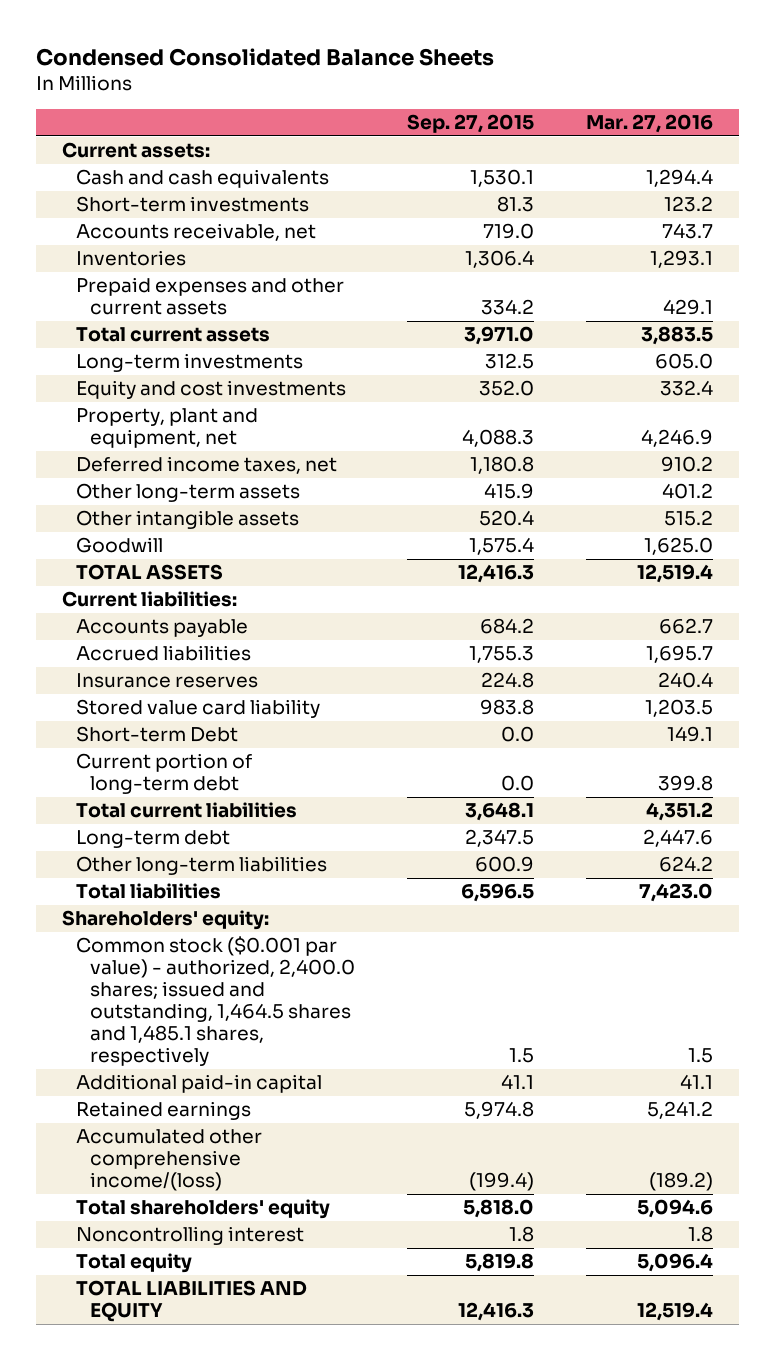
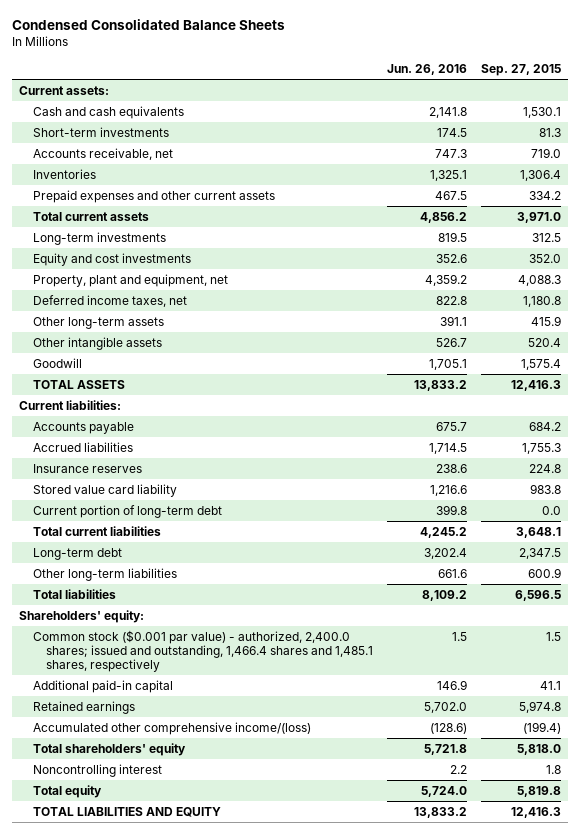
[585,114,713,134] Mar. 27, 2016 -> none
none -> [387,63,468,75] Jun. 26, 2016
[75,726,238,743] Short-term Debt -> none
[75,936,355,1067] Common stock ($0.001 par value) - authorized, 2,400.0 shares; issued and outstanding, 1,464.5 shares and 1,485.1 shares, respectively -> [32,630,374,672] Common stock ($0.001 par value) - authorized, 2,400.0 shares; issued and outstanding, 1,466.4 shares and 1,485.1 shares, respectively

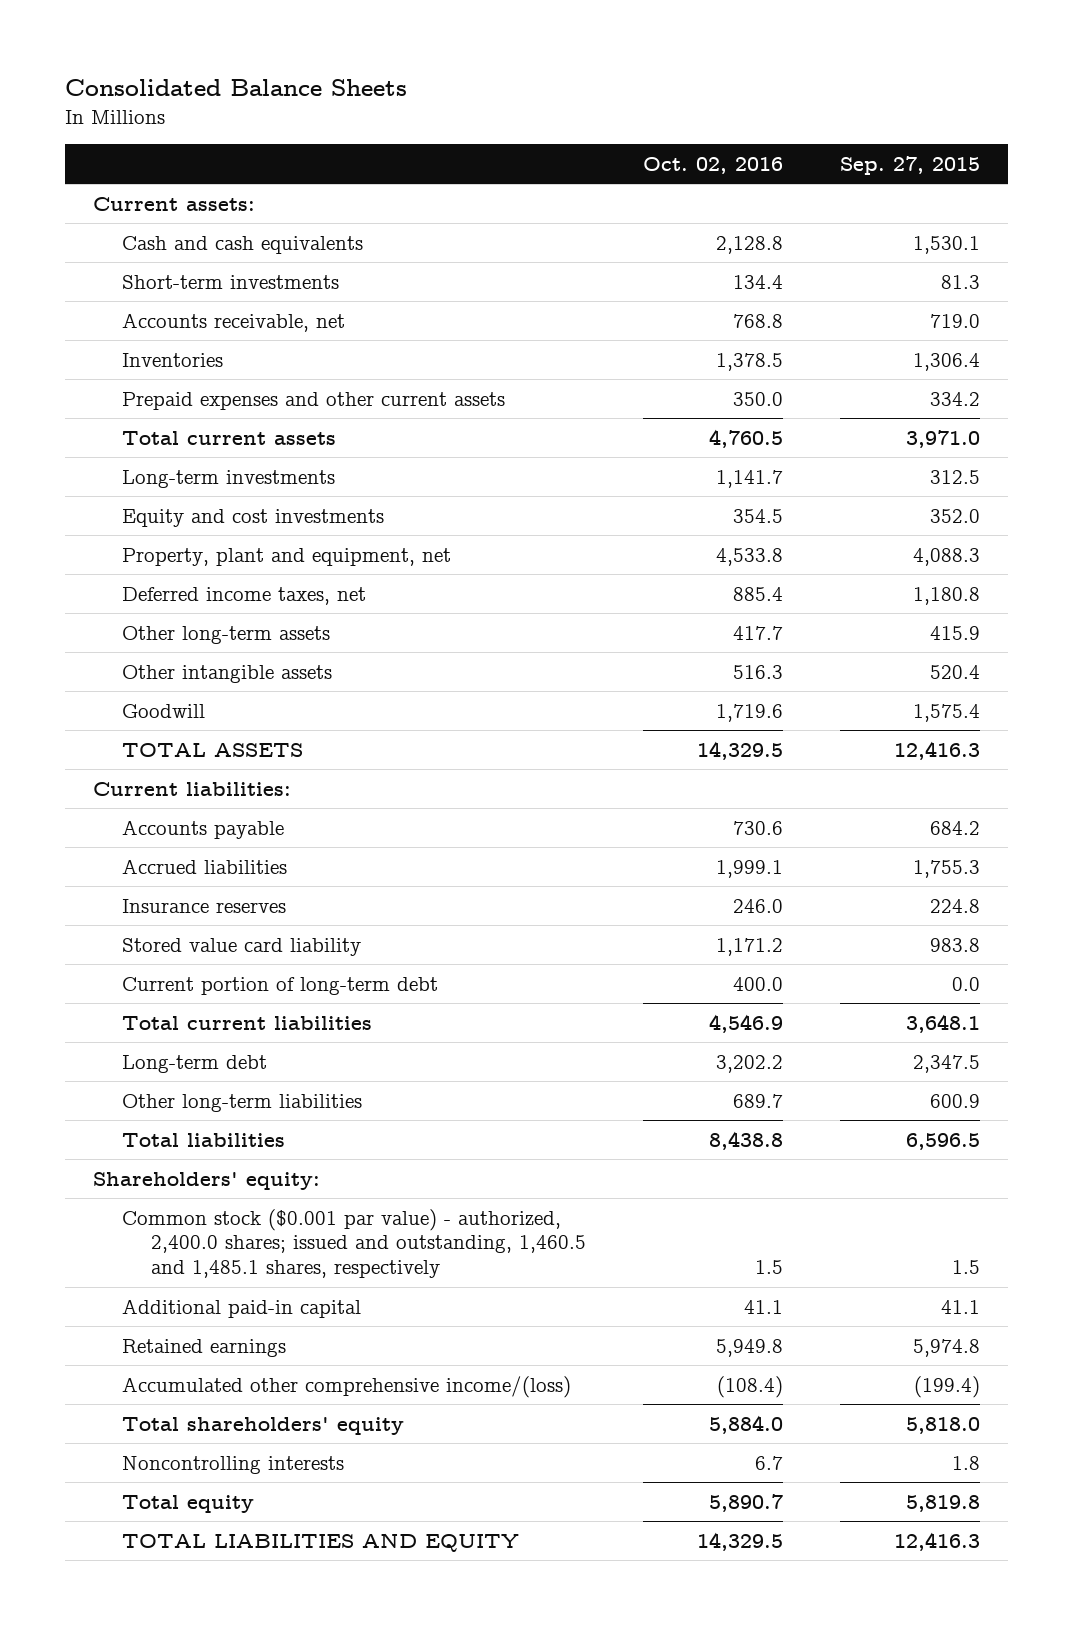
[11,19,285,31] Condensed Consolidated Balance Sheets -> [64,79,407,97] Consolidated Balance Sheets
[387,63,468,75] Jun. 26, 2016 -> none
none -> [643,156,784,174] Oct. 02, 2016
[32,630,374,672] Common stock ($0.001 par value) - authorized, 2,400.0 shares; issued and outstanding, 1,466.4 shares and 1,485.1 shares, respectively -> [122,1208,587,1279] Common stock ($0.001 par value) - authorized, 2,400.0 shares; issued and outstanding, 1,460.5 and 1,485.1 shares, respectively
[32,764,162,778] Noncontrolling interest -> [122,1455,345,1474] Noncontrolling interests

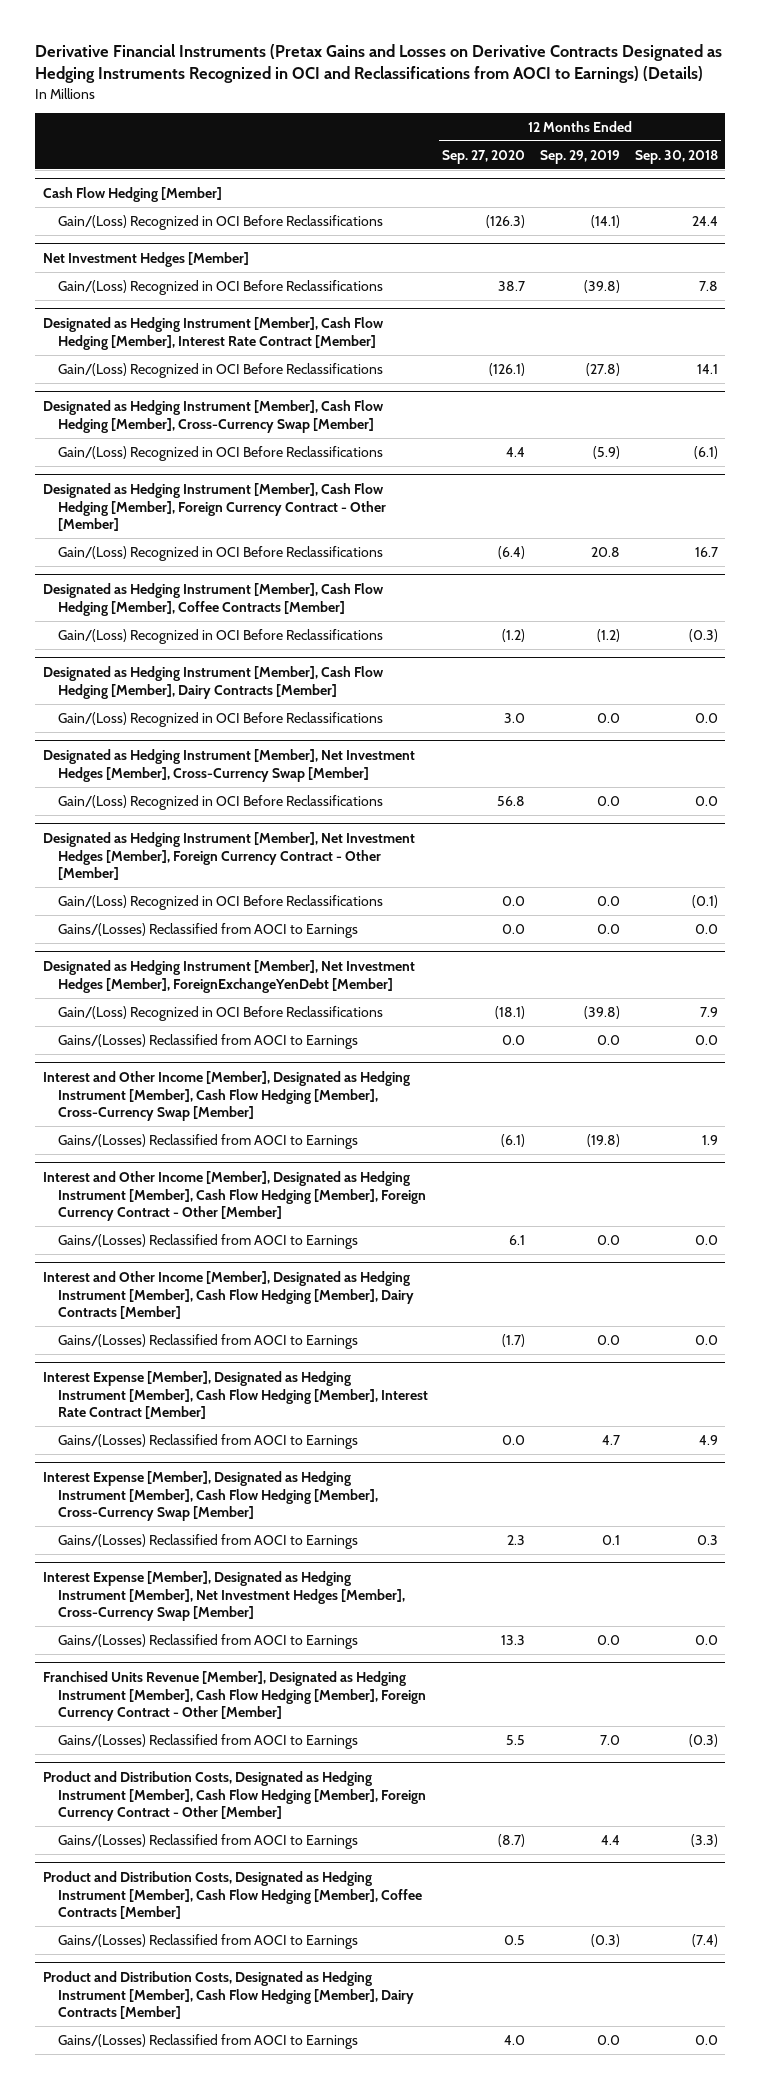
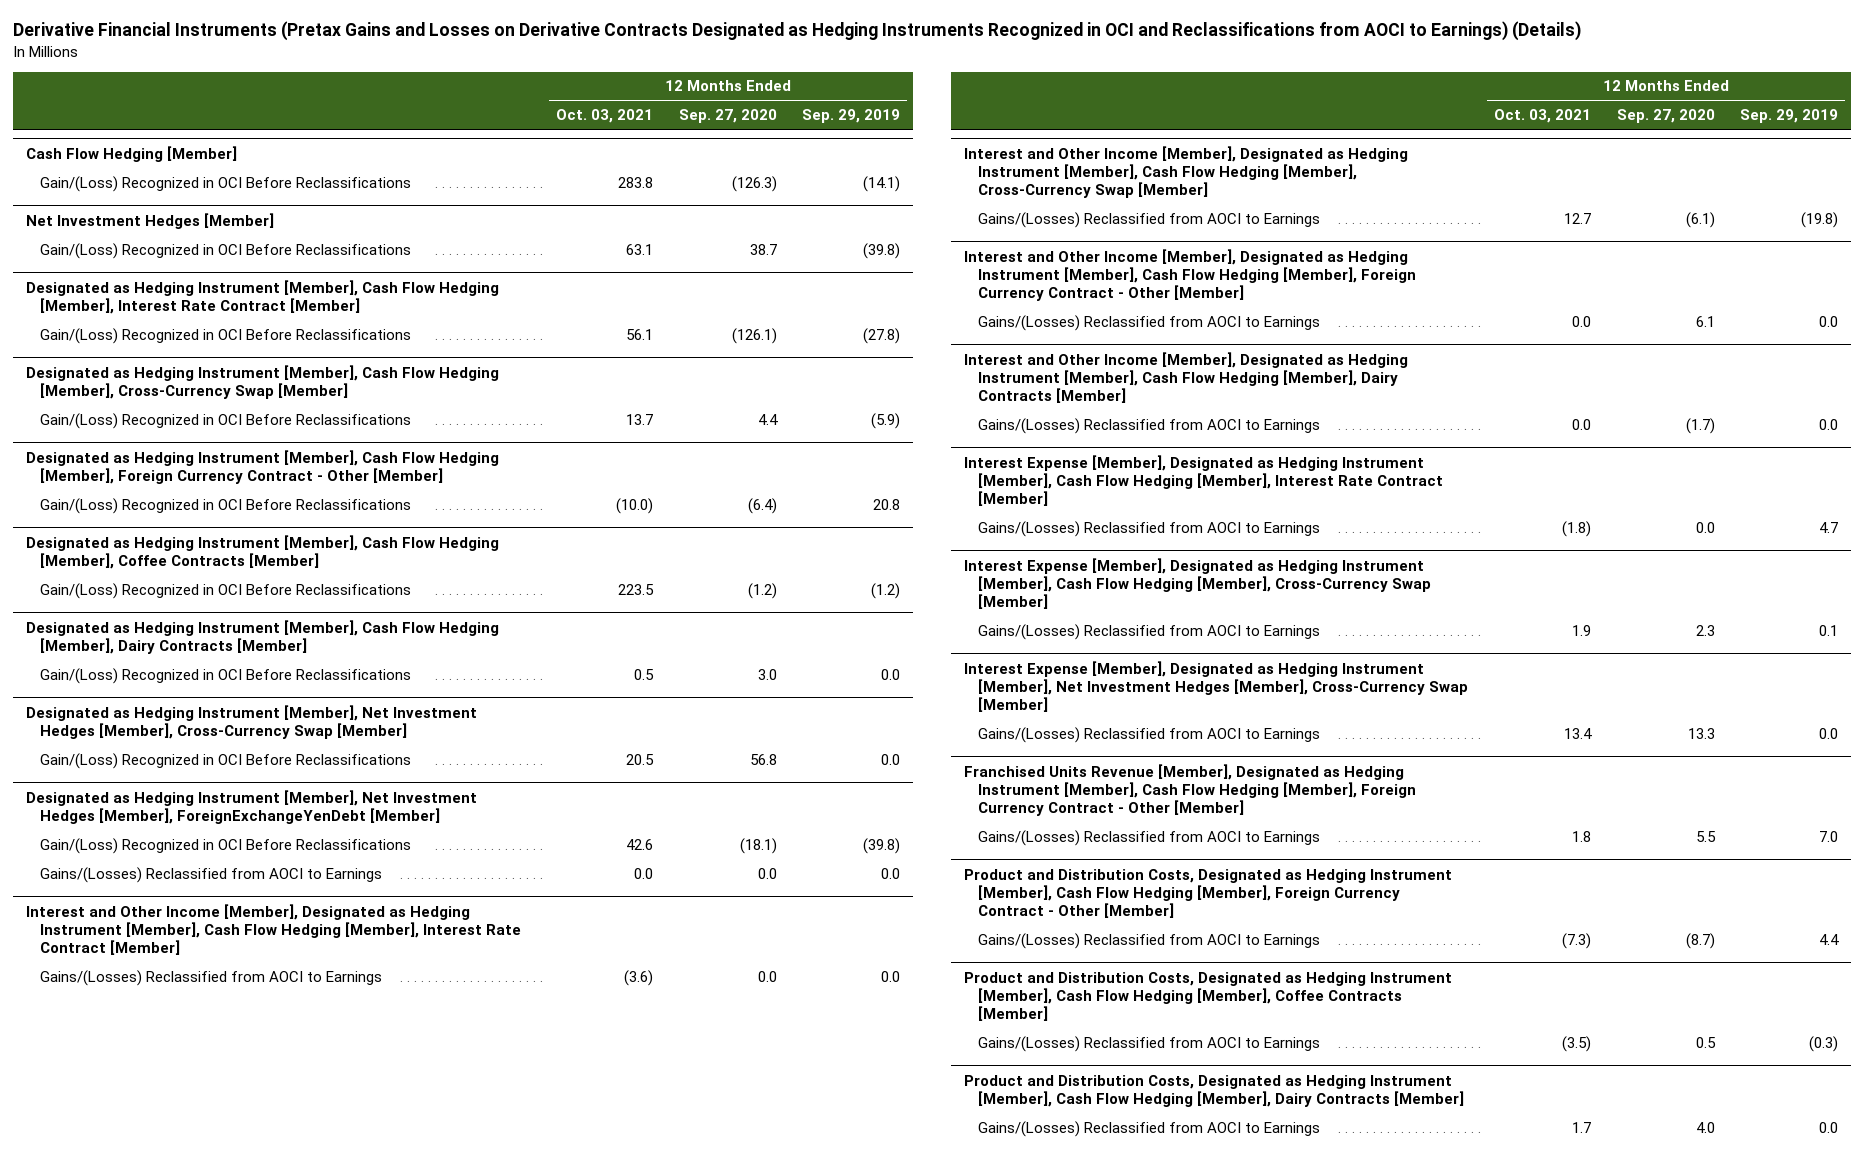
[634,149,718,164] Sep. 30, 2018 -> none
none -> [555,109,653,124] Oct. 03, 2021
[42,831,415,881] Designated as Hedging Instrument [Member], Net Investment Hedges [Member], Foreign Currency Contract - Other [Member] -> none
[57,894,383,910] Gain/(Loss) Recognized in OCI Before Reclassifications -> none
[57,922,358,938] Gains/(Losses) Reclassified from AOCI to Earnings -> none
none -> [25,903,521,955] Interest and Other Income [Member], Designated as Hedging Instrument [Member], Cash Flow Hedging [Member], Interest Rate Contract [Member]
none -> [39,969,382,986] Gains/(Losses) Reclassified from AOCI to Earnings

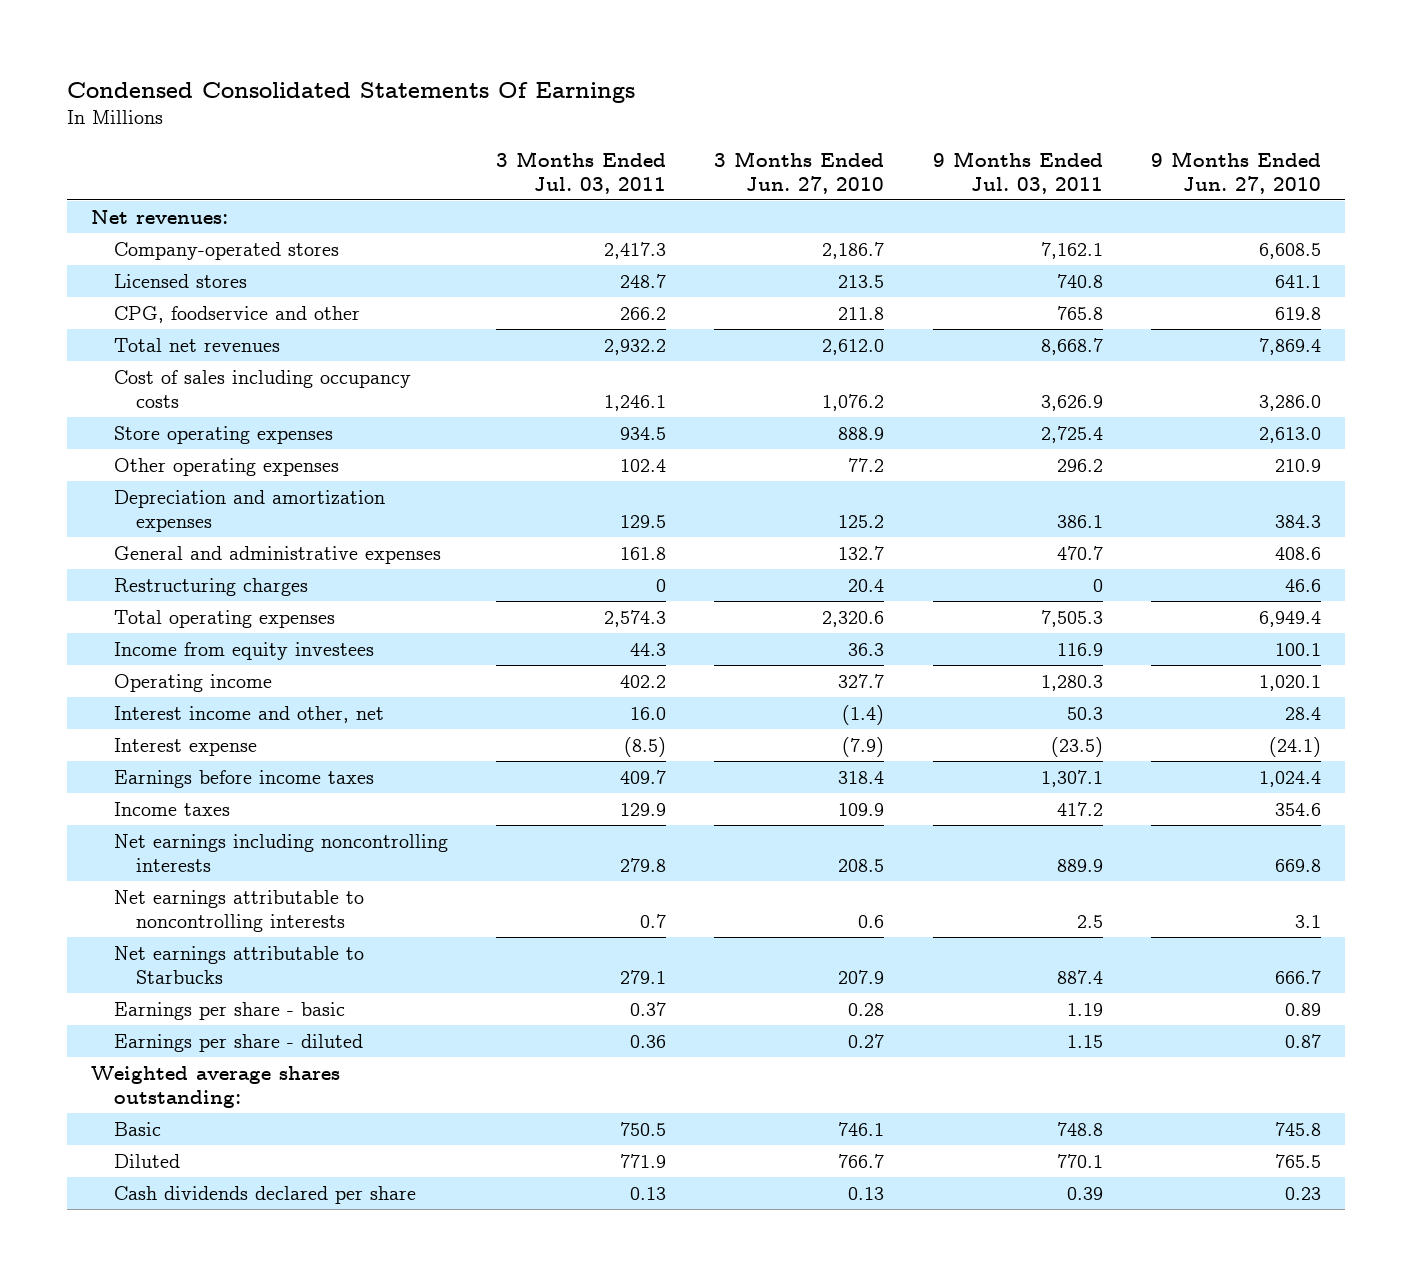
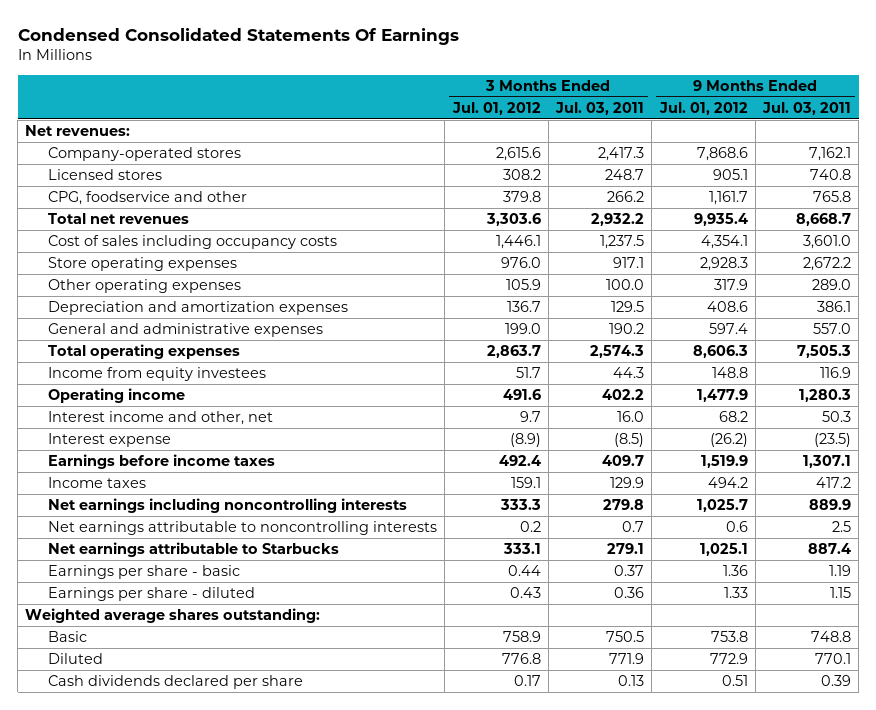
[714,151,885,194] 3 Months Ended Jun. 27, 2010 -> none
[1151,151,1322,194] 9 Months Ended Jun. 27, 2010 -> none
none -> [451,101,541,115] Jul. 01, 2012
none -> [658,101,748,115] Jul. 01, 2012
[604,394,667,411] 1,246.1 -> [600,234,645,249] 1,237.5
[1040,394,1103,411] 3,626.9 -> [802,234,851,249] 3,601.0
[620,426,667,440] 934.5 -> [613,256,645,268] 917.1
[1040,425,1103,443] 2,725.4 -> [802,256,851,271] 2,672.2
[620,458,667,472] 102.4 -> [606,278,645,290] 100.0
[1056,458,1103,472] 296.2 -> [811,278,851,290] 289.0
[113,577,308,596] Restructuring charges -> none
[620,546,667,560] 161.8 -> [609,322,645,334] 190.2
[1056,545,1103,560] 470.7 -> [812,322,851,334] 557.0

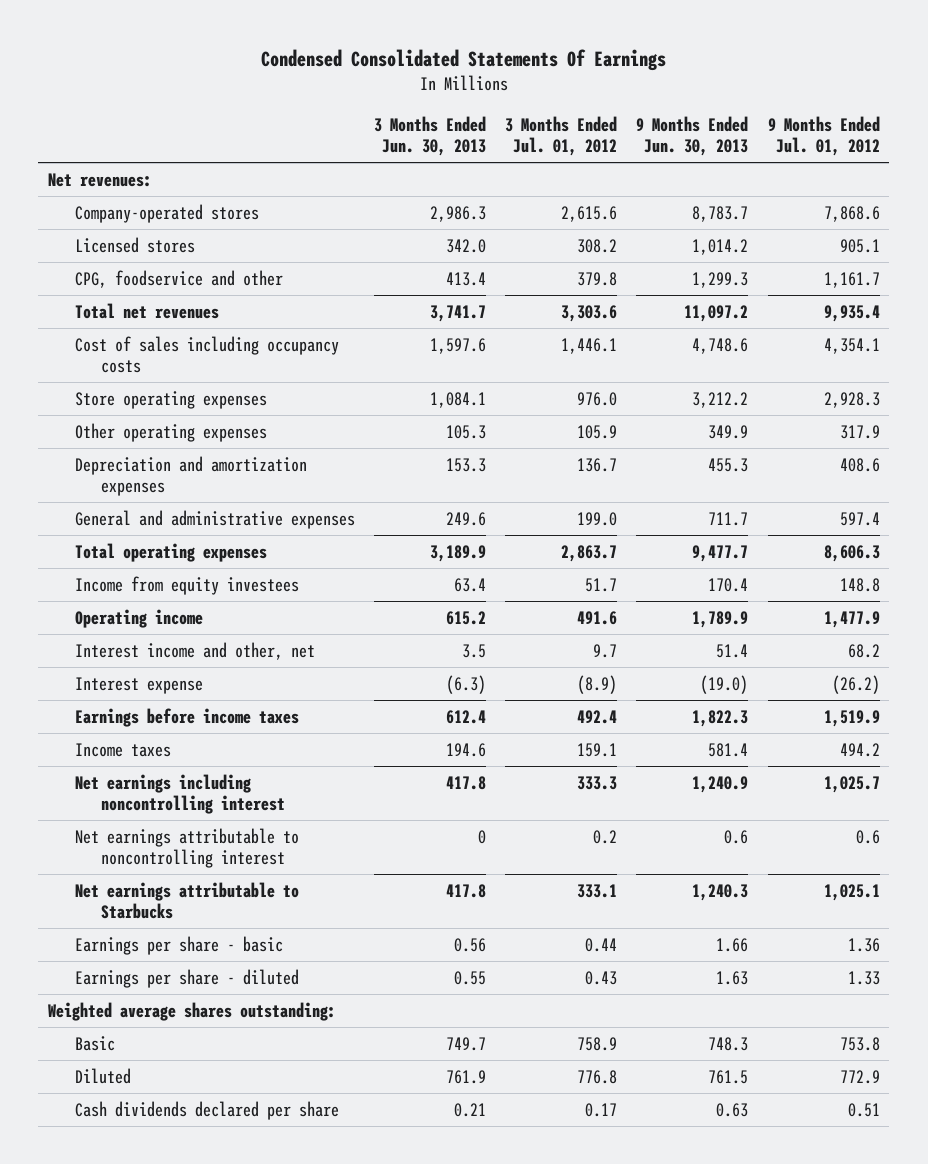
[555,101,645,115] Jul. 03, 2011 -> none
[761,101,851,115] Jul. 03, 2011 -> none
none -> [373,115,486,157] 3 Months Ended Jun. 30, 2013
none -> [636,115,749,157] 9 Months Ended Jun. 30, 2013
[48,497,408,513] Net earnings including noncontrolling interests -> [74,773,286,814] Net earnings including noncontrolling interest
[48,520,438,535] Net earnings attributable to noncontrolling interests -> [74,827,299,868] Net earnings attributable to noncontrolling interest

